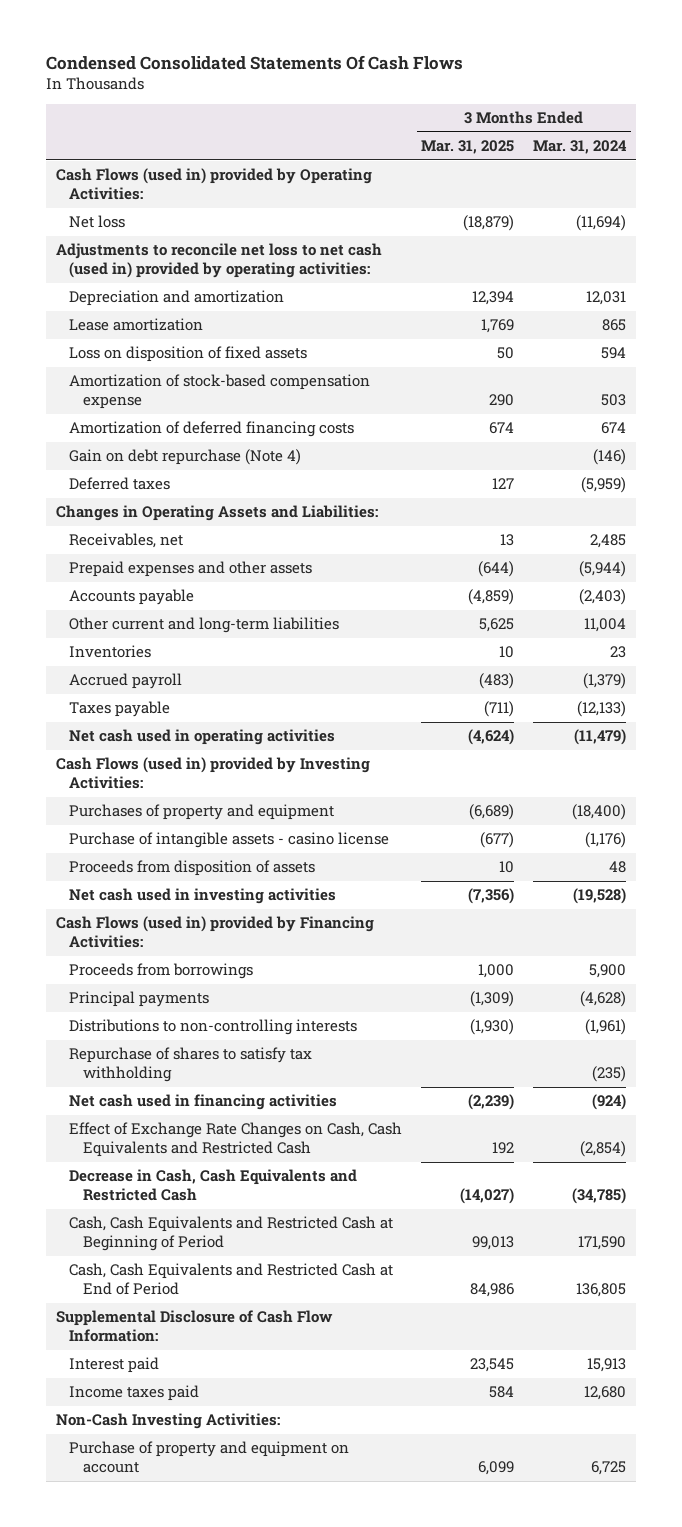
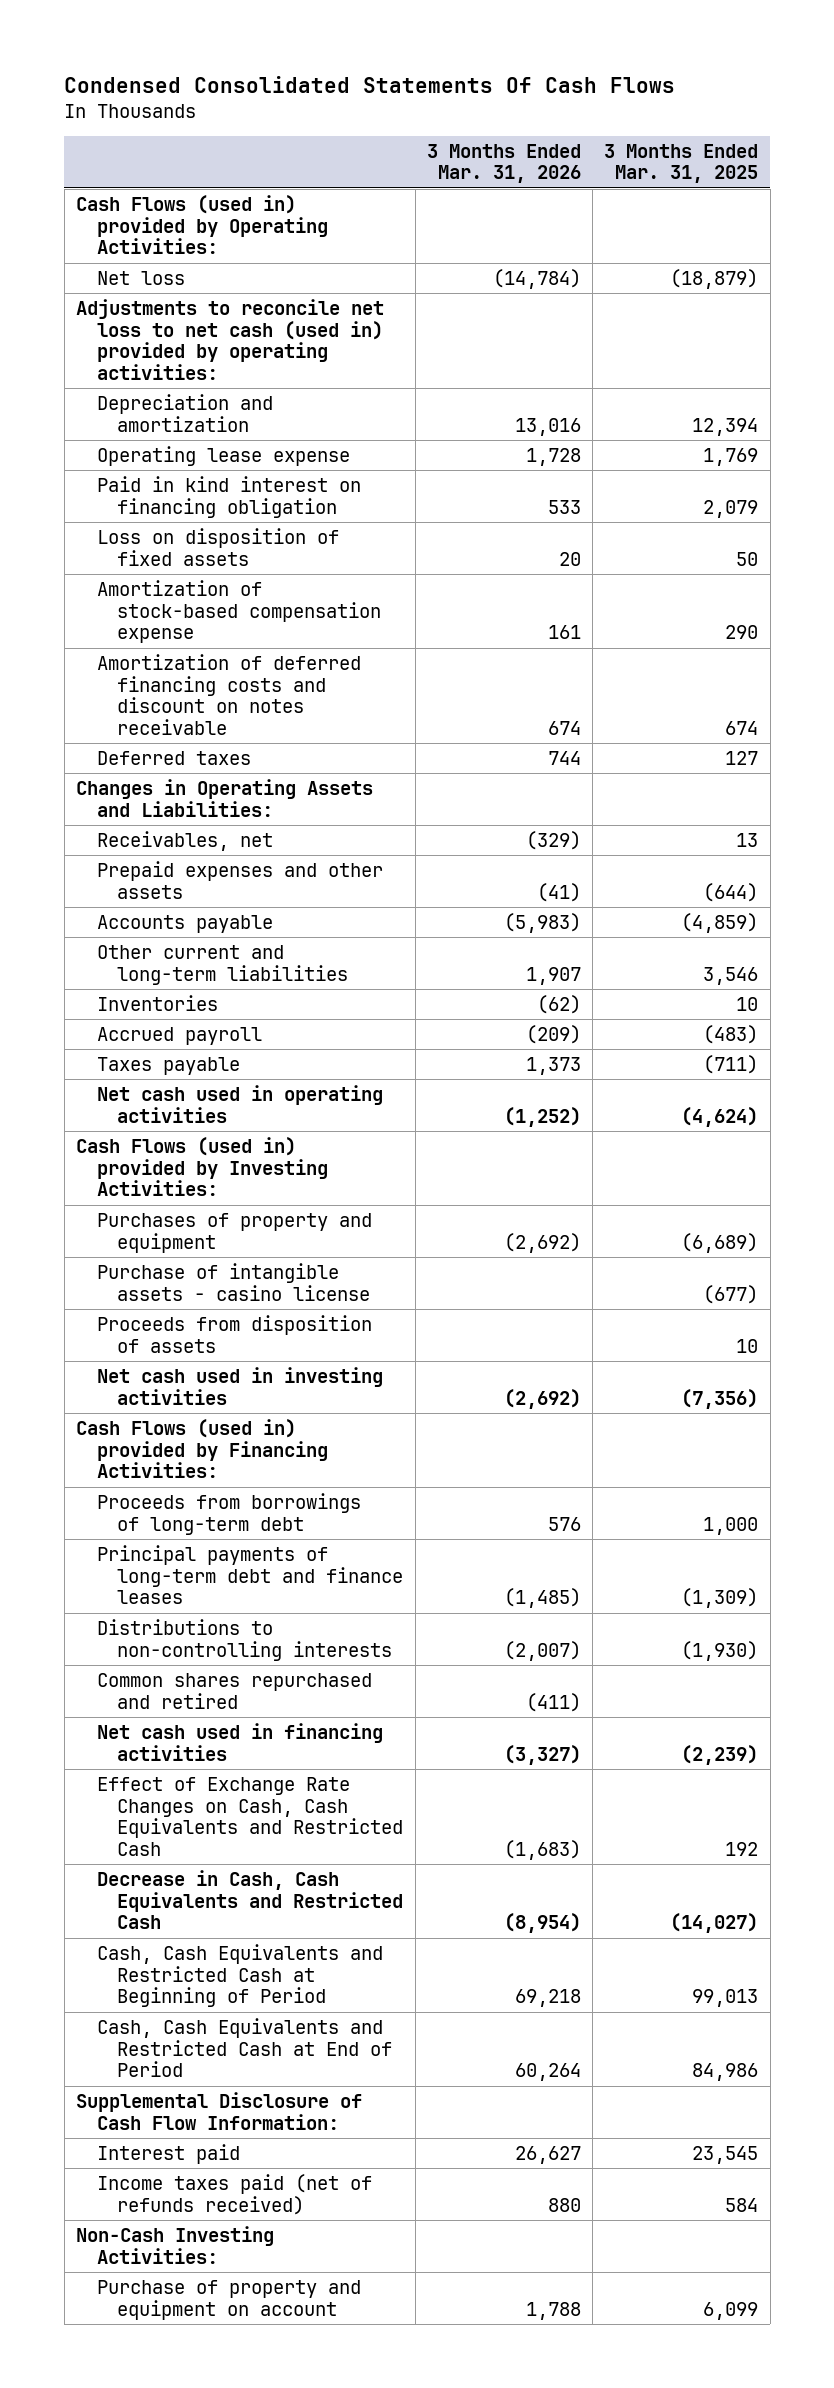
[533,140,628,155] Mar. 31, 2024 -> none
none -> [426,143,581,184] 3 Months Ended Mar. 31, 2026
[69,318,204,332] Lease amortization -> [96,445,350,466] Operating lease expense
none -> [96,475,361,518] Paid in kind interest on financing obligation
[69,449,302,466] Gain on debt repurchase (Note 4) -> none
[69,421,355,438] Amortization of deferred financing costs -> [96,653,361,735] Amortization of deferred financing costs and discount on notes receivable
[479,618,515,633] 5,625 -> [703,966,759,985] 3,546
[69,963,254,980] Proceeds from borrowings -> none
none -> [96,1492,361,1535] Proceeds from borrowings of long-term debt
[69,991,210,1008] Principal payments -> [96,1544,404,1605] Principal payments of long-term debt and finance leases
[69,1047,313,1083] Repurchase of shares to satisfy tax withholding -> none
none -> [96,1672,372,1709] Common shares repurchased and retired
[69,1385,200,1402] Income taxes paid -> [96,2173,372,2215] Income taxes paid (net of refunds received)

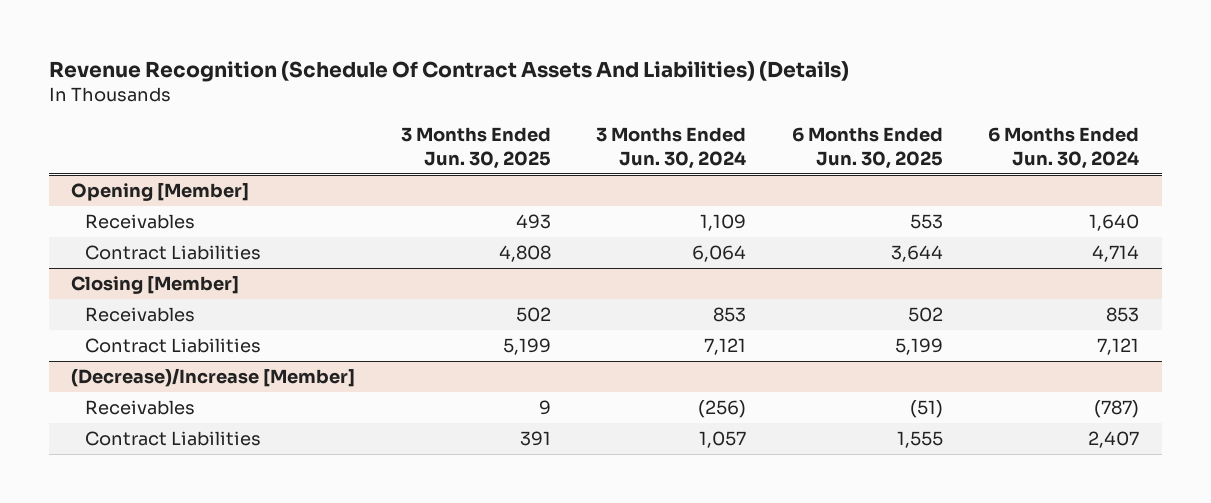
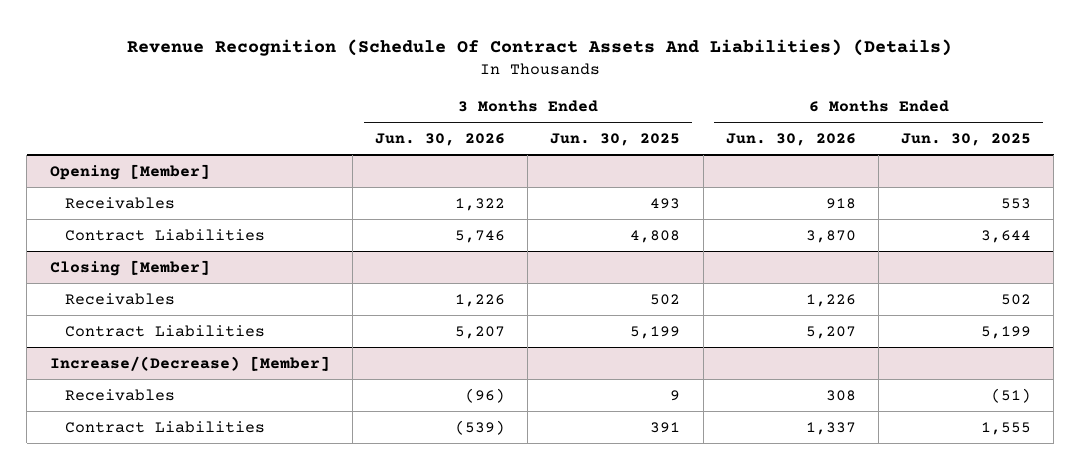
[596,127,747,169] 3 Months Ended Jun. 30, 2024 -> none
[988,127,1140,169] 6 Months Ended Jun. 30, 2024 -> none
none -> [374,133,505,147] Jun. 30, 2026
none -> [725,133,856,147] Jun. 30, 2026
[71,368,356,388] (Decrease)/Increase [Member] -> [49,355,330,371] Increase/(Decrease) [Member]

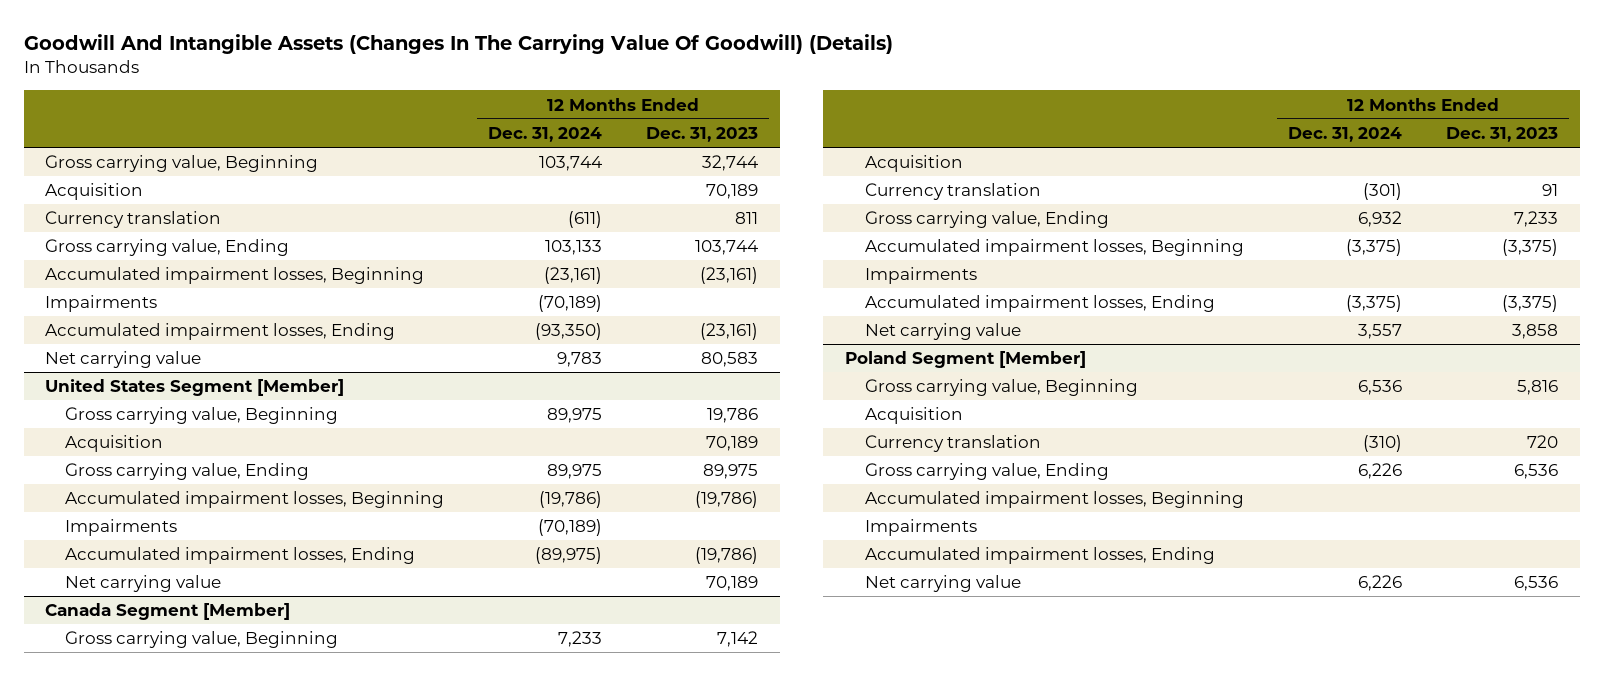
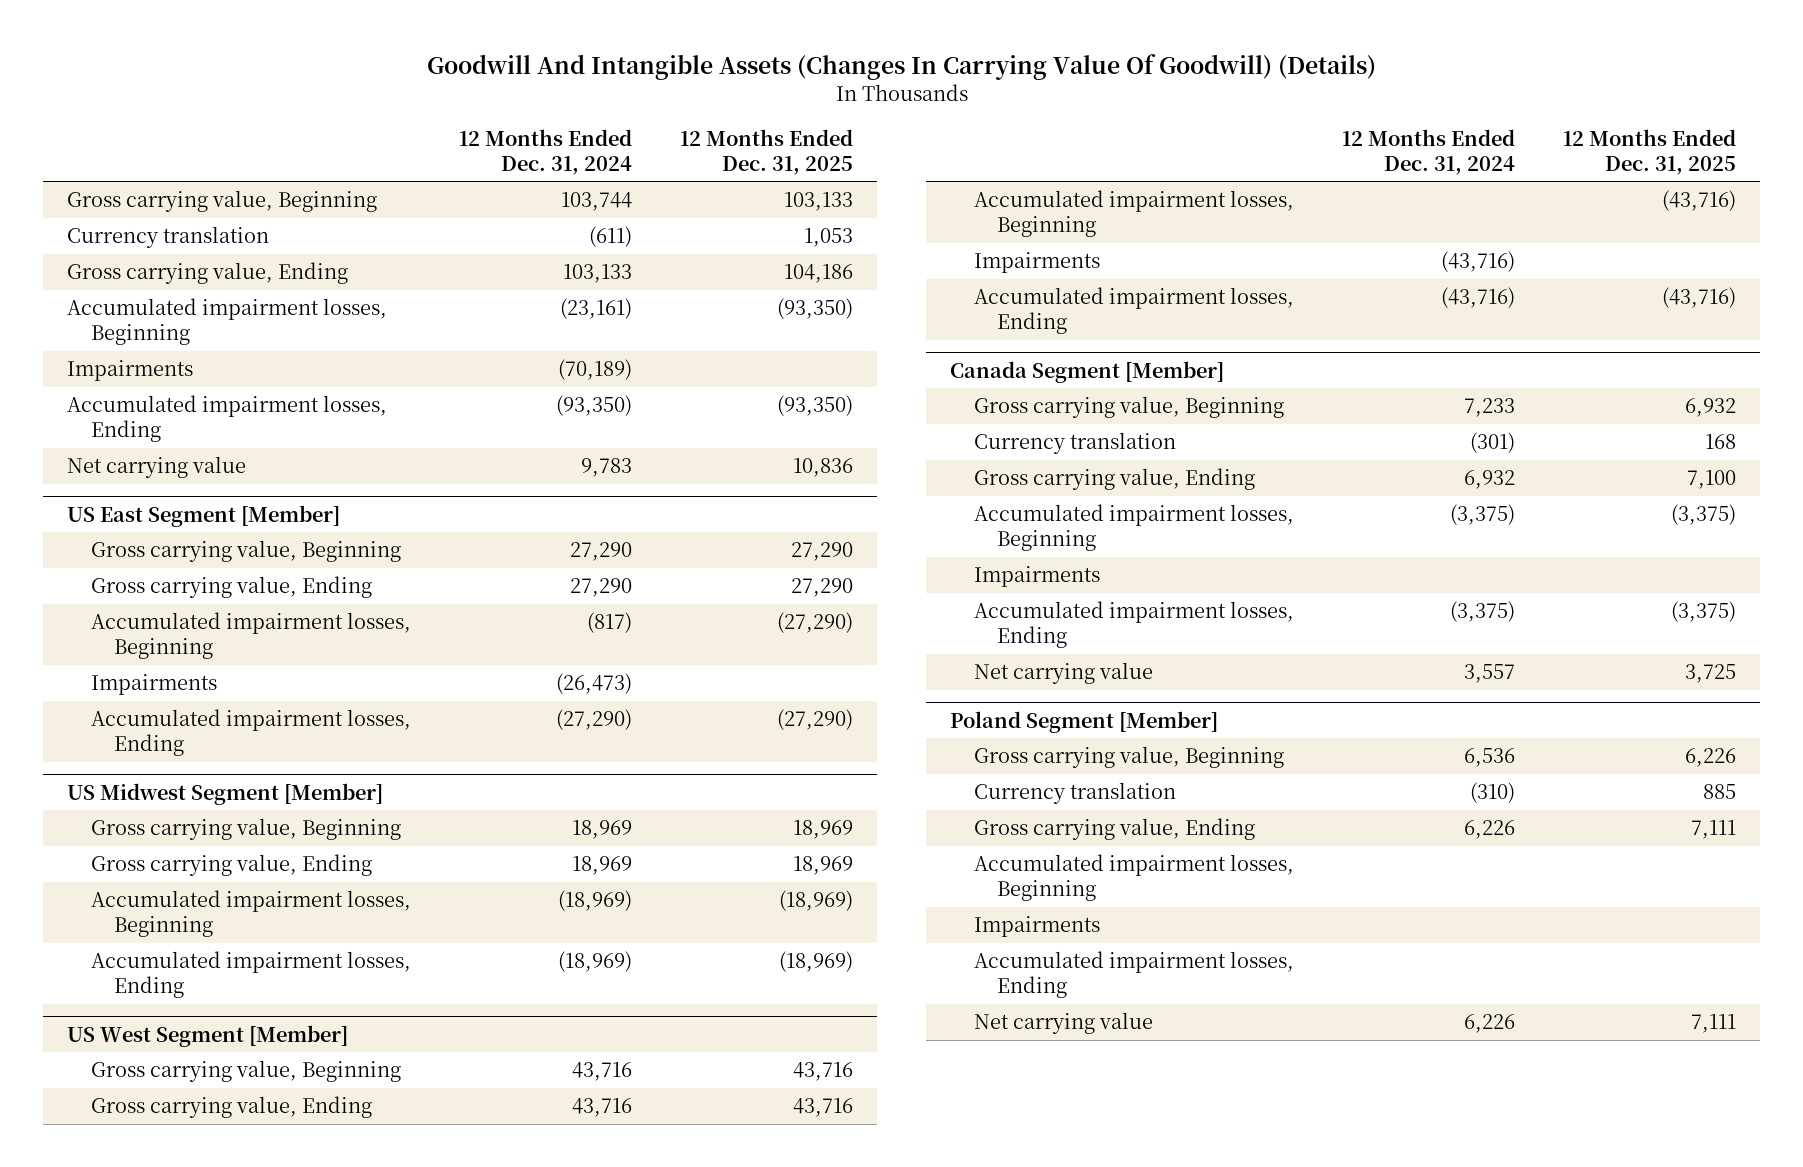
[23,34,893,55] Goodwill And Intangible Assets (Changes In The Carrying Value Of Goodwill) (Details) -> [426,54,1376,81] Goodwill And Intangible Assets (Changes In Carrying Value Of Goodwill) (Details)
[646,126,759,142] Dec. 31, 2023 -> none
none -> [679,128,853,175] 12 Months Ended Dec. 31, 2025
[45,183,144,201] Acquisition -> none
[45,379,345,397] United States Segment [Member] -> none
[65,435,164,453] Acquisition -> none
[65,575,222,593] Net carrying value -> none
none -> [67,504,341,527] US East Segment [Member]
[547,408,603,424] 89,975 -> [569,542,632,562] 27,290
[547,464,603,480] 89,975 -> [569,578,632,598] 27,290
[539,491,603,509] (19,786) -> [586,612,632,634] (817)
[538,519,603,537] (70,189) -> [555,673,632,695] (26,473)
[535,547,603,565] (89,975) -> [555,709,632,731] (27,290)
none -> [67,782,384,805] US Midwest Segment [Member]
none -> [90,818,401,841] Gross carrying value, Beginning
none -> [90,854,372,877] Gross carrying value, Ending
none -> [90,890,411,938] Accumulated impairment losses, Beginning
none -> [90,951,411,999] Accumulated impairment losses, Ending
none -> [67,1024,349,1047] US West Segment [Member]
none -> [90,1060,401,1083] Gross carrying value, Beginning
none -> [90,1096,372,1119] Gross carrying value, Ending
none -> [973,190,1294,238] Accumulated impairment losses, Beginning
none -> [973,252,1100,274] Impairments
none -> [973,287,1294,335] Accumulated impairment losses, Ending
[864,155,963,173] Acquisition -> none
[864,407,963,425] Acquisition -> none

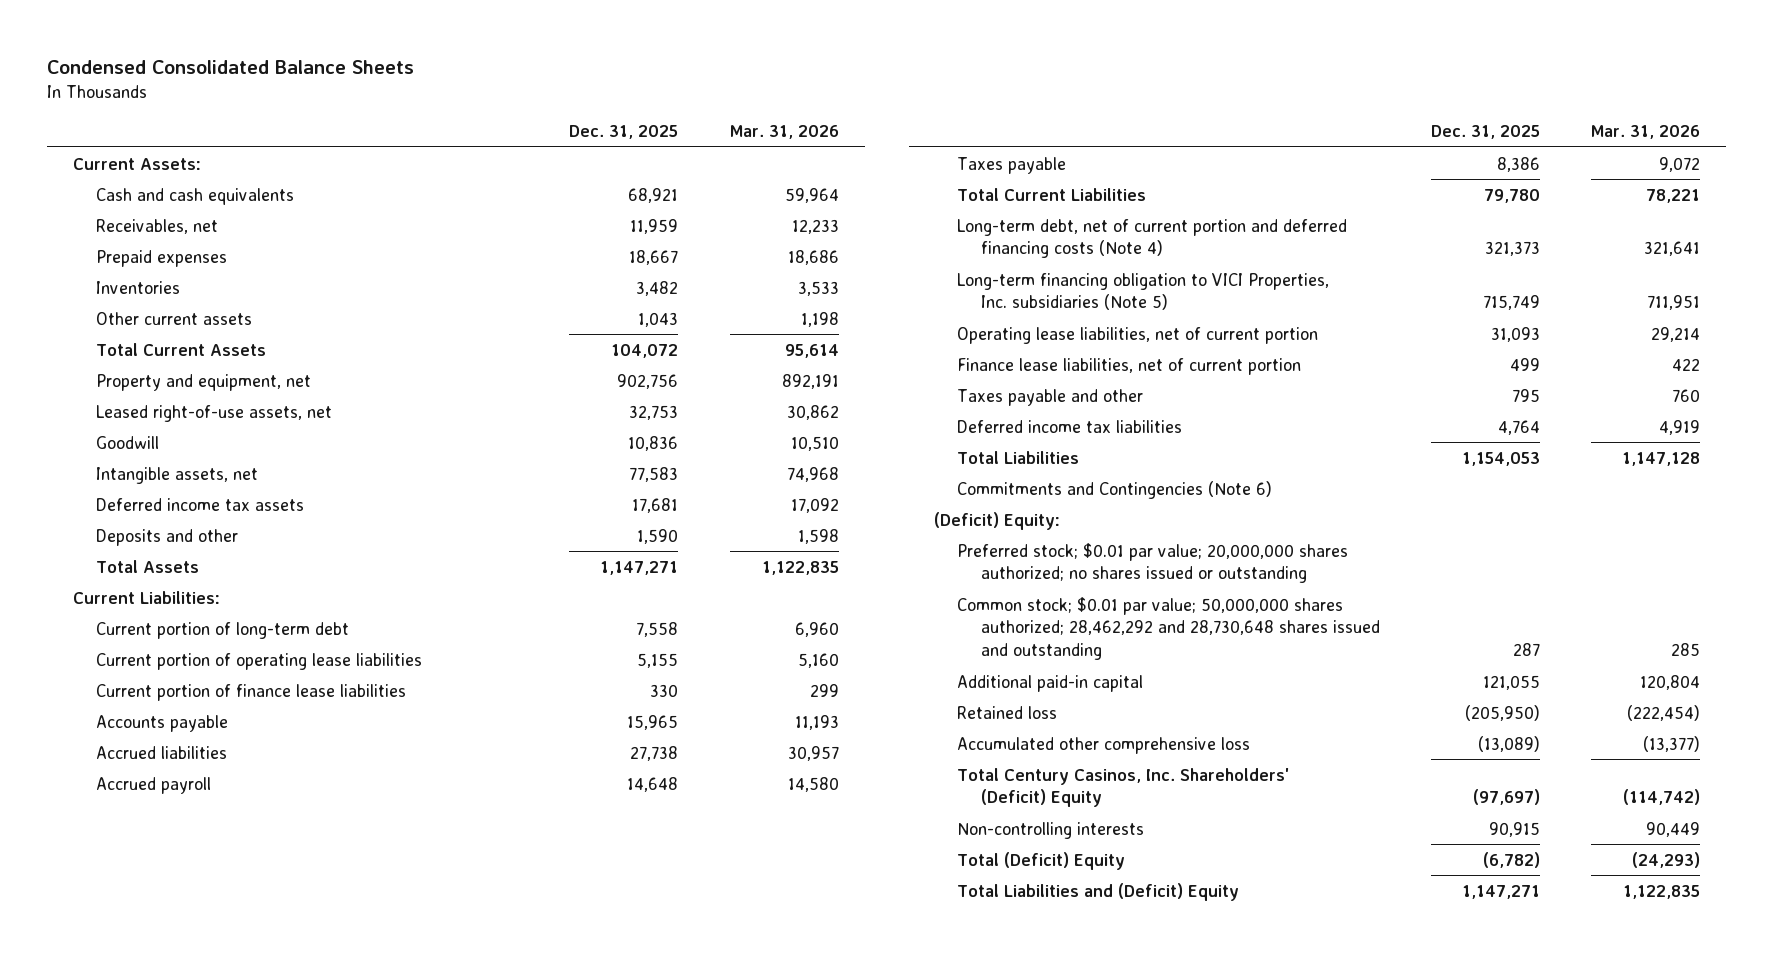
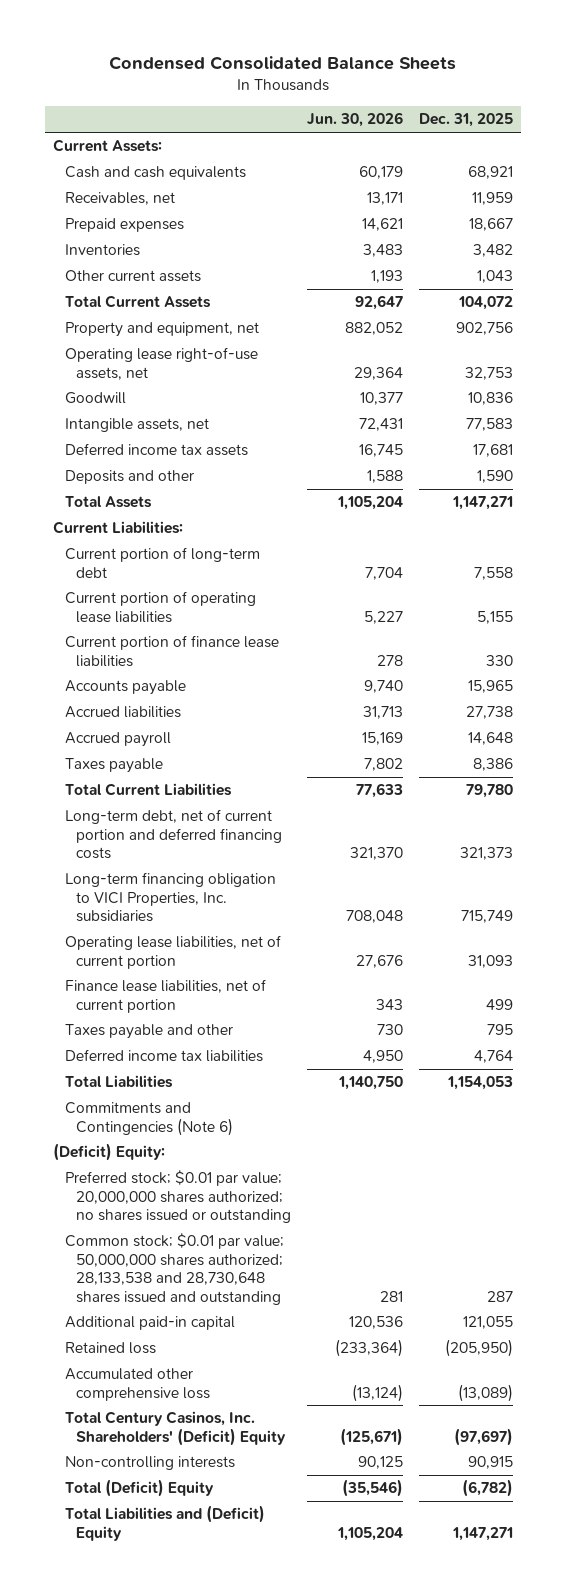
[729,125,839,140] Mar. 31, 2026 -> none
none -> [307,112,404,128] Jun. 30, 2026
[95,404,332,422] Leased right-of-use assets, net -> [64,347,258,380] Operating lease right-of-use assets, net
[957,218,1348,259] Long-term debt, net of current portion and deferred financing costs (Note 4) -> [64,809,283,860] Long-term debt, net of current portion and deferred financing costs
[957,272,1330,311] Long-term financing obligation to VICI Properties, Inc. subsidiaries (Note 5) -> [64,872,276,923] Long-term financing obligation to VICI Properties, Inc. subsidiaries
[957,596,1380,661] Common stock; $0.01 par value; 50,000,000 shares authorized; 28,462,292 and 28,730,648 shares issued and outstanding -> [64,1233,284,1305] Common stock; $0.01 par value; 50,000,000 shares authorized; 28,133,538 and 28,730,648 shares issued and outstanding

